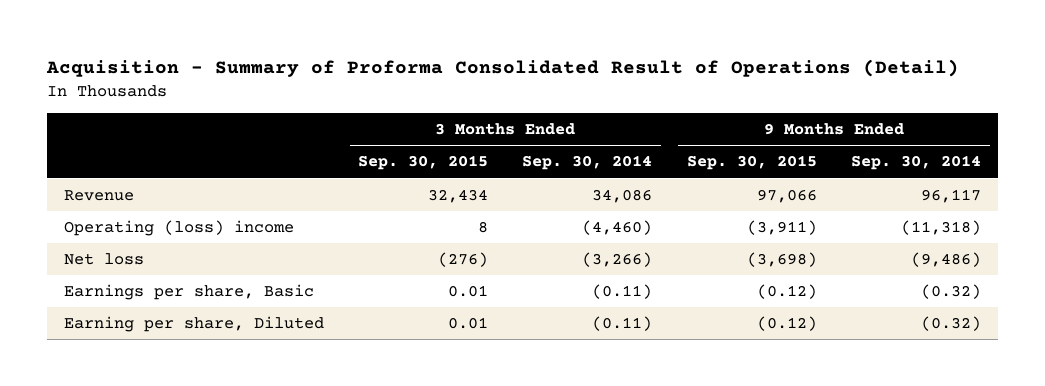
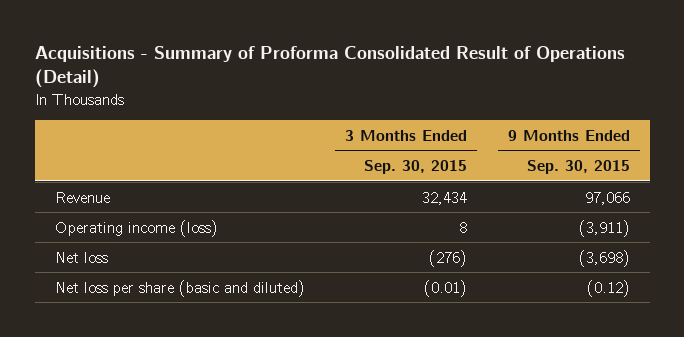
[45,59,959,78] Acquisition - Summary of Proforma Consolidated Result of Operations (Detail) -> [34,46,625,89] Acquisitions - Summary of Proforma Consolidated Result of Operations (Detail)
[522,155,653,171] Sep. 30, 2014 -> none
[851,155,982,171] Sep. 30, 2014 -> none
[63,220,294,237] Operating (loss) income -> [54,219,218,237] Operating income (loss)
[63,284,314,301] Earnings per share, Basic -> none
[63,316,324,333] Earning per share, Diluted -> none
none -> [54,279,305,297] Net loss per share (basic and diluted)

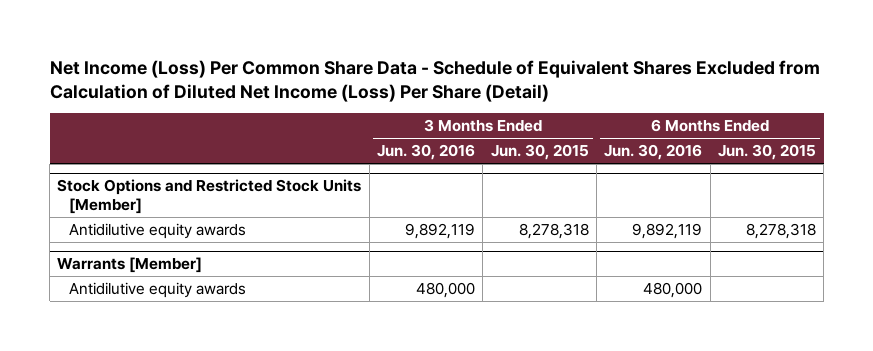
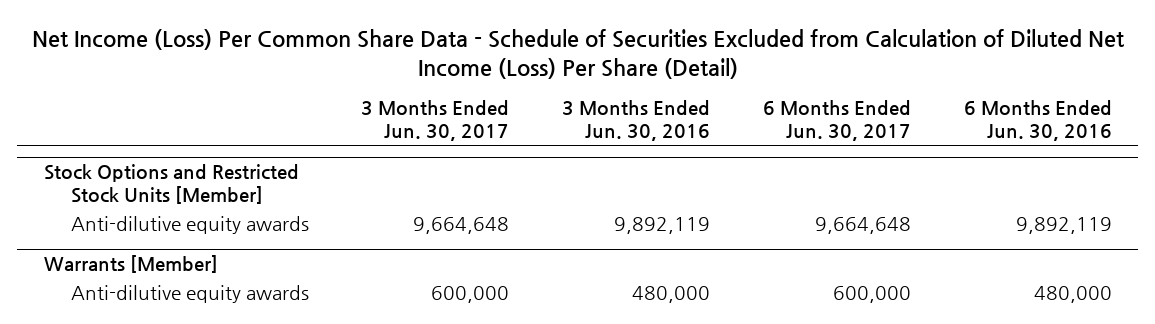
[49,59,820,102] Net Income (Loss) Per Common Share Data - Schedule of Equivalent Shares Excluded from Calculation of Diluted Net Income (Loss) Per Share (Detail) -> [31,29,1124,79] Net Income (Loss) Per Common Share Data - Schedule of Securities Excluded from Calculation of Diluted Net Income (Loss) Per Share (Detail)
[490,144,589,161] Jun. 30, 2015 -> none
[718,144,817,161] Jun. 30, 2015 -> none
none -> [361,100,510,142] 3 Months Ended Jun. 30, 2017
none -> [762,100,911,142] 6 Months Ended Jun. 30, 2017
[68,222,246,239] Antidilutive equity awards -> [70,215,309,234] Anti-dilutive equity awards
[68,281,246,298] Antidilutive equity awards -> [70,284,309,303] Anti-dilutive equity awards

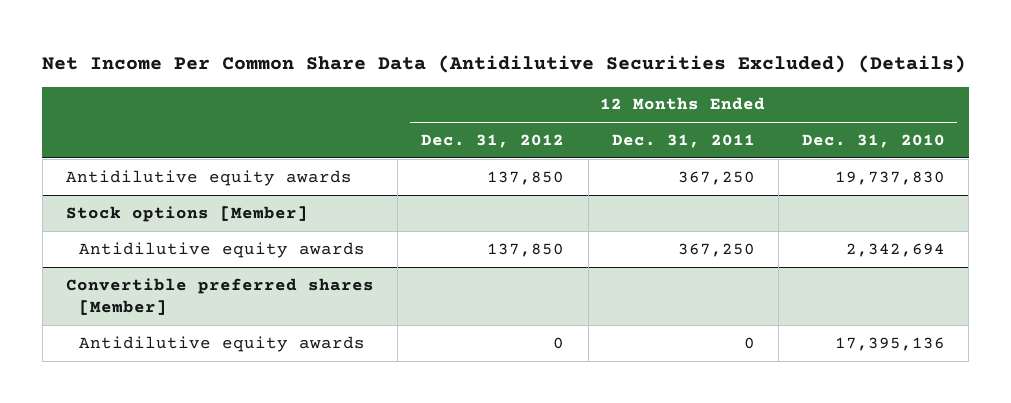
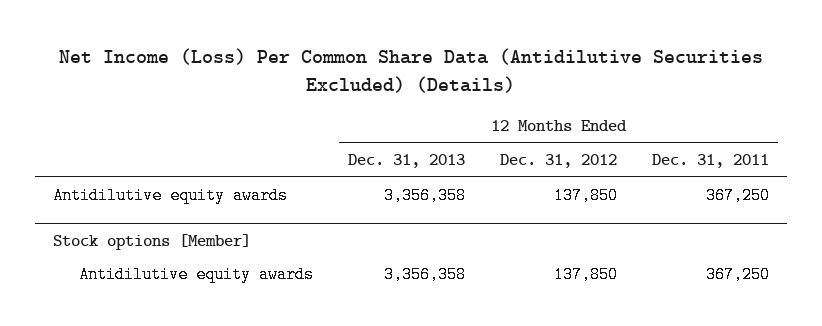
[42,55,967,74] Net Income Per Common Share Data (Antidilutive Securities Excluded) (Details) -> [59,48,764,93] Net Income (Loss) Per Common Share Data (Antidilutive Securities Excluded) (Details)
[802,134,946,149] Dec. 31, 2010 -> none
none -> [348,154,466,169] Dec. 31, 2013
[66,277,375,316] Convertible preferred shares [Member] -> none
[79,335,366,352] Antidilutive equity awards -> none

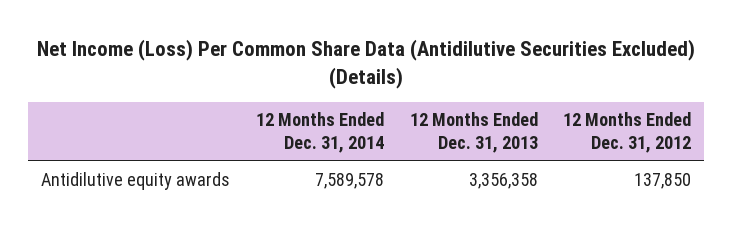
[652,154,770,169] Dec. 31, 2011 -> none
none -> [255,112,384,154] 12 Months Ended Dec. 31, 2014
[52,233,251,250] Stock options [Member] -> none
[79,266,315,284] Antidilutive equity awards -> none

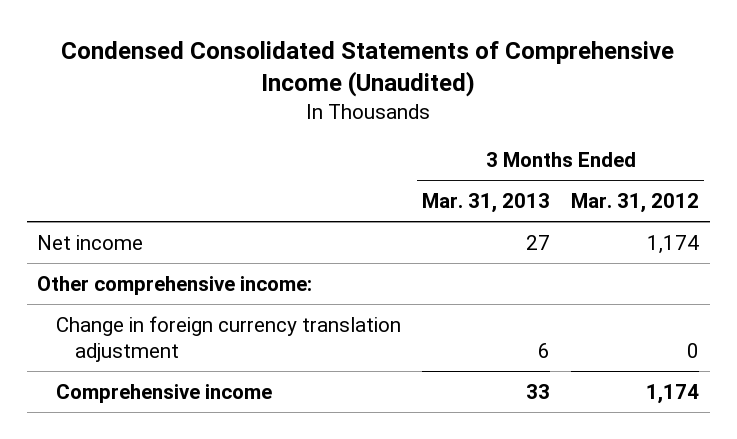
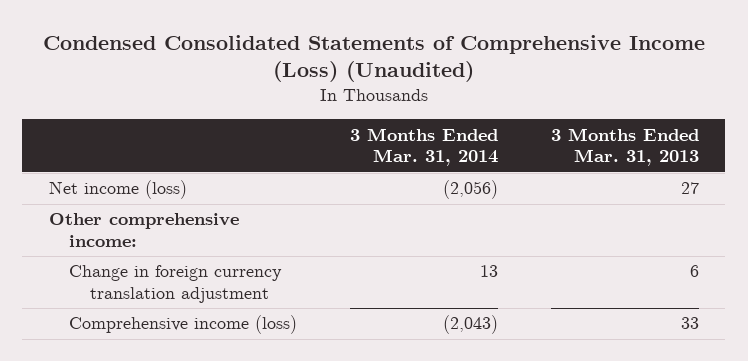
[61,41,675,98] Condensed Consolidated Statements of Comprehensive Income (Unaudited) -> [42,34,705,83] Condensed Consolidated Statements of Comprehensive Income (Loss) (Unaudited)
[571,193,700,214] Mar. 31, 2012 -> none
none -> [350,127,499,167] 3 Months Ended Mar. 31, 2014
[37,234,144,250] Net income -> [48,180,187,200] Net income (loss)
[56,383,273,403] Comprehensive income -> [69,315,298,335] Comprehensive income (loss)

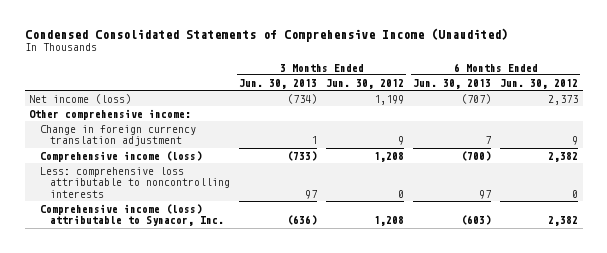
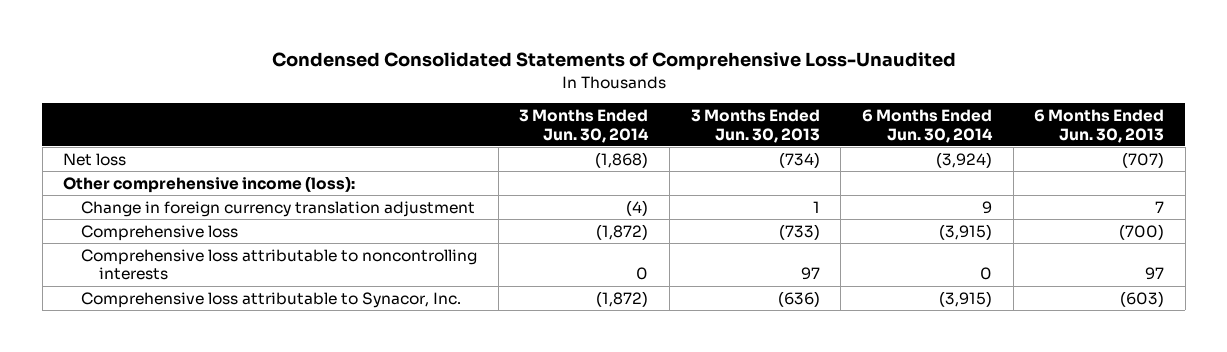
[24,27,508,42] Condensed Consolidated Statements of Comprehensive Income (Unaudited) -> [271,52,956,71] Condensed Consolidated Statements of Comprehensive Loss-Unaudited
[326,78,405,89] Jun. 30, 2012 -> none
[500,78,579,89] Jun. 30, 2012 -> none
none -> [519,109,650,143] 3 Months Ended Jun. 30, 2014
none -> [861,109,993,143] 6 Months Ended Jun. 30, 2014
[29,93,132,104] Net income (loss) -> [63,152,127,166] Net loss
[29,108,192,120] Other comprehensive income: -> [63,175,356,193] Other comprehensive income (loss):
[39,150,202,162] Comprehensive income (loss) -> [81,224,239,241] Comprehensive loss
[39,166,231,198] Less: comprehensive loss attributable to noncontrolling interests -> [81,248,478,281] Comprehensive loss attributable to noncontrolling interests
[39,203,225,227] Comprehensive income (loss) attributable to Synacor, Inc. -> [81,291,462,308] Comprehensive loss attributable to Synacor, Inc.

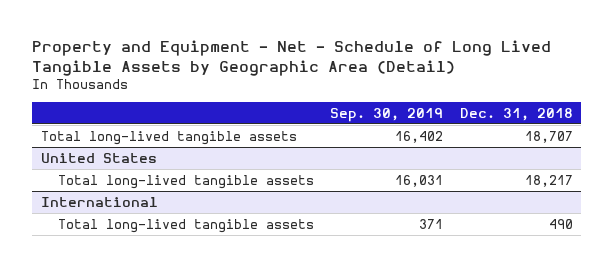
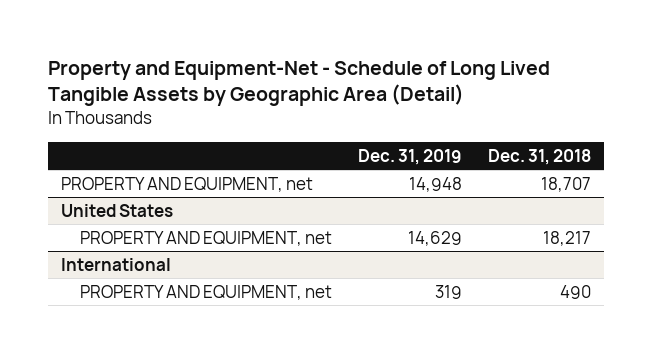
[32,40,552,77] Property and Equipment - Net - Schedule of Long Lived Tangible Assets by Geographic Area (Detail) -> [48,60,551,107] Property and Equipment-Net - Schedule of Long Lived Tangible Assets by Geographic Area (Detail)
[330,107,444,122] Sep. 30, 2019 -> none
none -> [358,148,463,165] Dec. 31, 2019
[40,130,297,145] Total long-lived tangible assets -> [61,176,314,192] PROPERTY AND EQUIPMENT, net
[58,174,315,189] Total long-lived tangible assets -> [80,230,333,246] PROPERTY AND EQUIPMENT, net
[58,218,315,233] Total long-lived tangible assets -> [80,284,333,300] PROPERTY AND EQUIPMENT, net

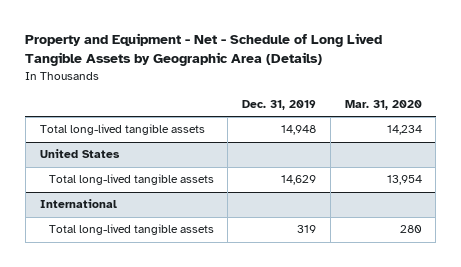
[48,60,551,107] Property and Equipment-Net - Schedule of Long Lived Tangible Assets by Geographic Area (Detail) -> [25,33,383,67] Property and Equipment - Net - Schedule of Long Lived Tangible Assets by Geographic Area (Details)
[488,148,592,165] Dec. 31, 2018 -> none
none -> [344,100,422,111] Mar. 31, 2020
[61,176,314,192] PROPERTY AND EQUIPMENT, net -> [39,124,205,136] Total long-lived tangible assets
[80,230,333,246] PROPERTY AND EQUIPMENT, net -> [48,174,214,186] Total long-lived tangible assets
[80,284,333,300] PROPERTY AND EQUIPMENT, net -> [48,224,214,236] Total long-lived tangible assets

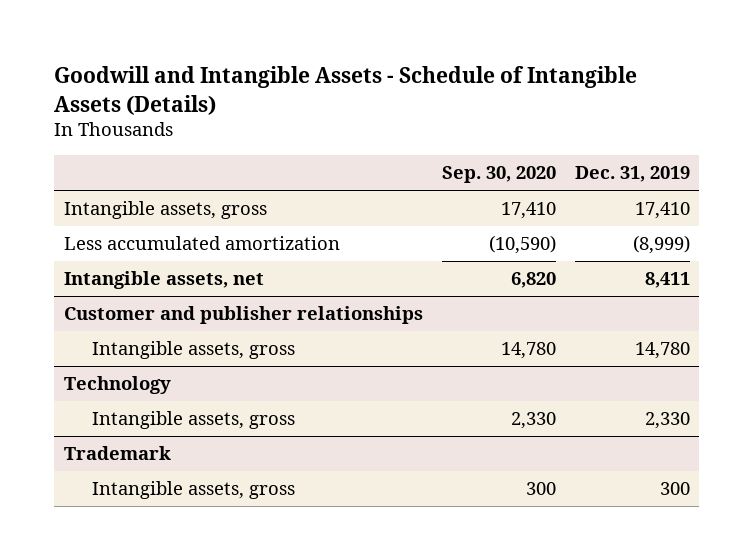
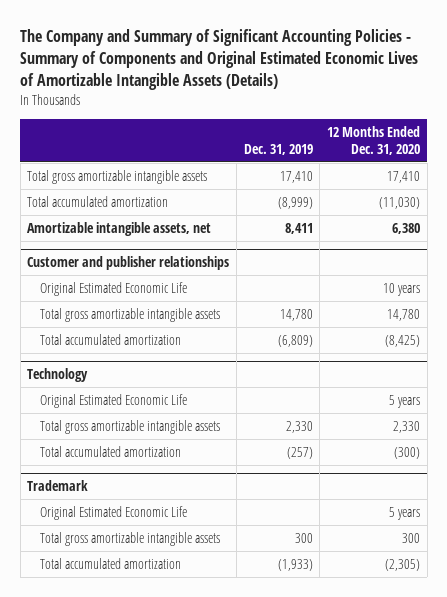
[54,66,638,115] Goodwill and Intangible Assets - Schedule of Intangible Assets (Details) -> [20,29,419,90] The Company and Summary of Significant Accounting Policies - Summary of Components and Original Estimated Economic Lives of Amortizable Intangible Assets (Details)
[441,166,556,184] Sep. 30, 2020 -> none
none -> [326,125,420,155] 12 Months Ended Dec. 31, 2020
[63,201,267,220] Intangible assets, gross -> [27,170,208,185] Total gross amortizable intangible assets
[63,236,340,251] Less accumulated amortization -> [27,196,169,208] Total accumulated amortization
[63,271,264,290] Intangible assets, net -> [27,222,212,237] Amortizable intangible assets, net
none -> [40,282,188,297] Original Estimated Economic Life
[91,341,295,360] Intangible assets, gross -> [40,308,221,323] Total gross amortizable intangible assets
none -> [40,334,182,346] Total accumulated amortization
none -> [40,394,188,409] Original Estimated Economic Life
[91,411,295,430] Intangible assets, gross -> [40,420,221,435] Total gross amortizable intangible assets
none -> [40,446,182,458] Total accumulated amortization
none -> [40,506,188,521] Original Estimated Economic Life
[91,481,295,500] Intangible assets, gross -> [40,532,221,547] Total gross amortizable intangible assets
none -> [40,558,182,570] Total accumulated amortization

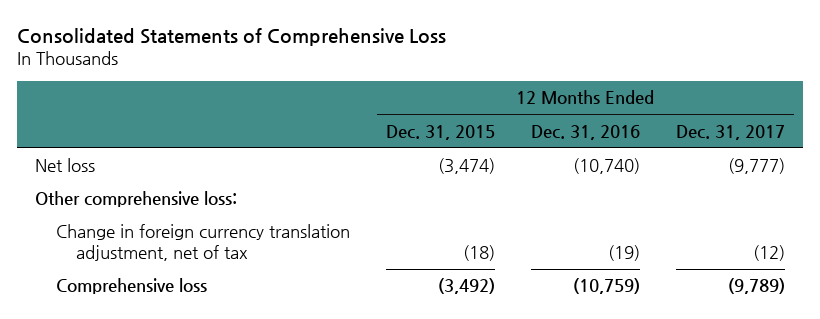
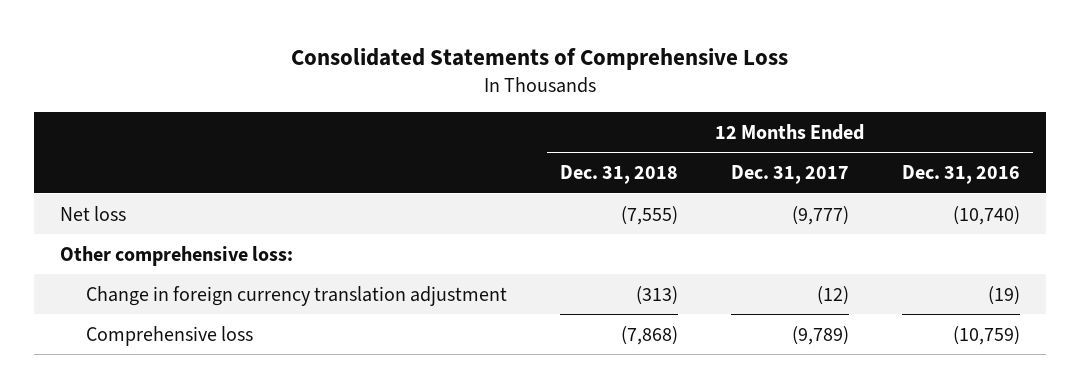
[385,124,495,140] Dec. 31, 2015 -> none
none -> [559,165,678,185] Dec. 31, 2018
[55,224,350,262] Change in foreign currency translation adjustment, net of tax -> [85,285,507,306] Change in foreign currency translation adjustment

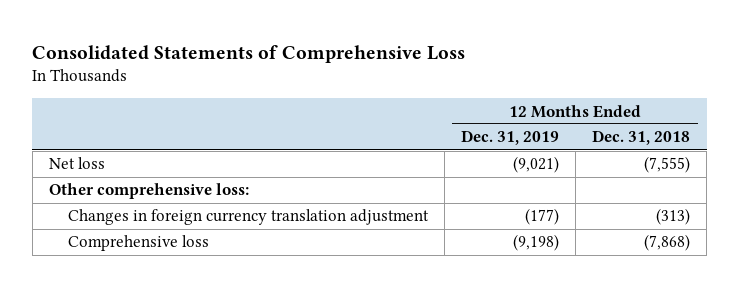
[730,165,849,185] Dec. 31, 2017 -> none
[901,165,1020,185] Dec. 31, 2016 -> none
none -> [460,130,559,146] Dec. 31, 2019
[85,285,507,306] Change in foreign currency translation adjustment -> [67,209,429,226] Changes in foreign currency translation adjustment

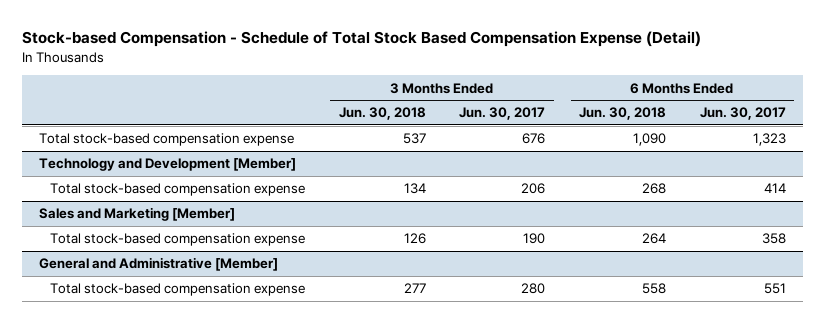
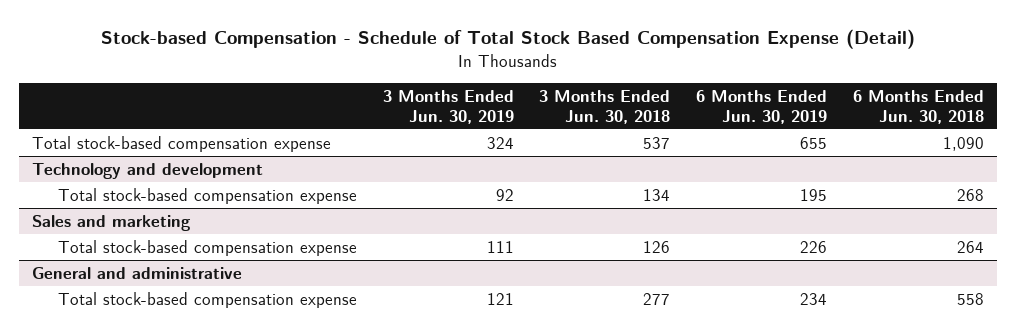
[459,107,546,121] Jun. 30, 2017 -> none
[699,107,786,121] Jun. 30, 2017 -> none
none -> [382,89,514,124] 3 Months Ended Jun. 30, 2019
none -> [696,89,828,124] 6 Months Ended Jun. 30, 2019
[38,158,296,172] Technology and Development [Member] -> [31,162,263,179] Technology and development
[38,207,235,222] Sales and Marketing [Member] -> [31,214,191,231] Sales and marketing
[38,257,278,272] General and Administrative [Member] -> [31,266,242,279] General and administrative

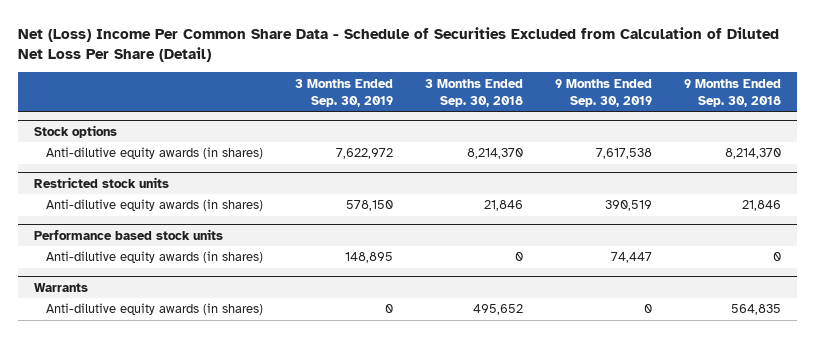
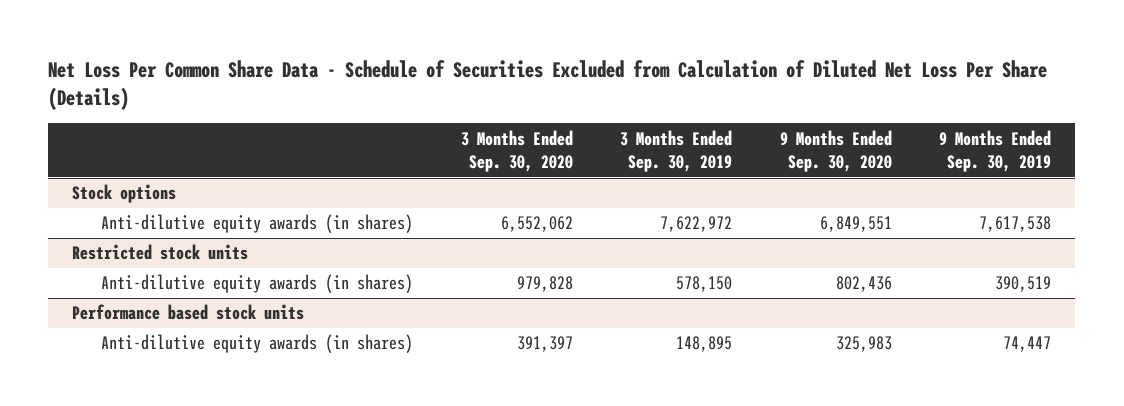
[18,26,780,63] Net (Loss) Income Per Common Share Data - Schedule of Securities Excluded from Calculation of Diluted Net Loss Per Share (Detail) -> [48,59,1048,110] Net Loss Per Common Share Data - Schedule of Securities Excluded from Calculation of Diluted Net Loss Per Share (Details)
[424,78,523,107] 3 Months Ended Sep. 30, 2018 -> none
[683,78,781,107] 9 Months Ended Sep. 30, 2018 -> none
none -> [460,129,573,173] 3 Months Ended Sep. 30, 2020
none -> [779,129,892,173] 9 Months Ended Sep. 30, 2020
[34,282,89,292] Warrants -> none
[46,303,264,316] Anti-dilutive equity awards (in shares) -> none

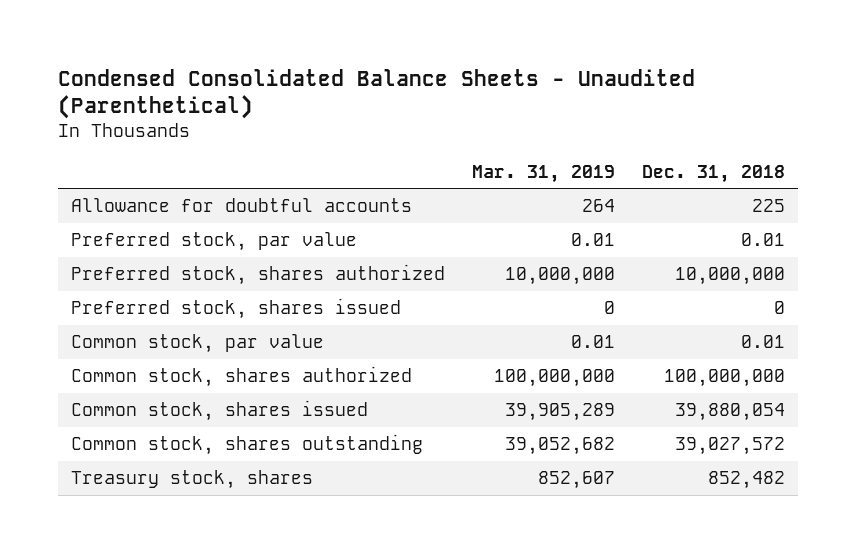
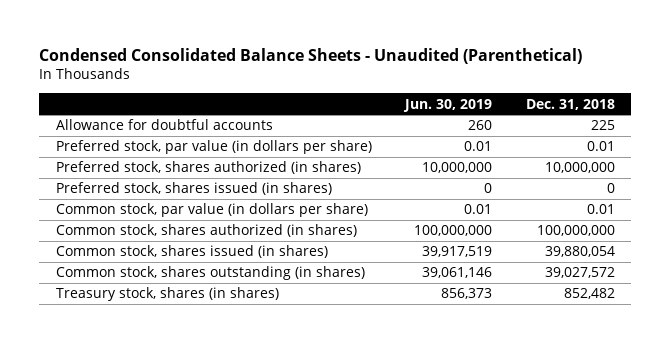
[472,164,616,183] Mar. 31, 2019 -> none
none -> [403,98,493,112] Jun. 30, 2019
[71,232,358,252] Preferred stock, par value -> [56,140,373,155] Preferred stock, par value (in dollars per share)
[71,264,446,286] Preferred stock, shares authorized -> [56,161,362,175] Preferred stock, shares authorized (in shares)
[71,298,402,320] Preferred stock, shares issued -> [56,182,333,196] Preferred stock, shares issued (in shares)
[71,334,325,354] Common stock, par value -> [56,203,369,218] Common stock, par value (in dollars per share)
[71,366,413,388] Common stock, shares authorized -> [56,224,358,238] Common stock, shares authorized (in shares)
[71,400,369,422] Common stock, shares issued -> [56,245,329,259] Common stock, shares issued (in shares)
[71,434,424,456] Common stock, shares outstanding -> [56,266,366,281] Common stock, shares outstanding (in shares)
[71,470,314,490] Treasury stock, shares -> [56,287,280,302] Treasury stock, shares (in shares)

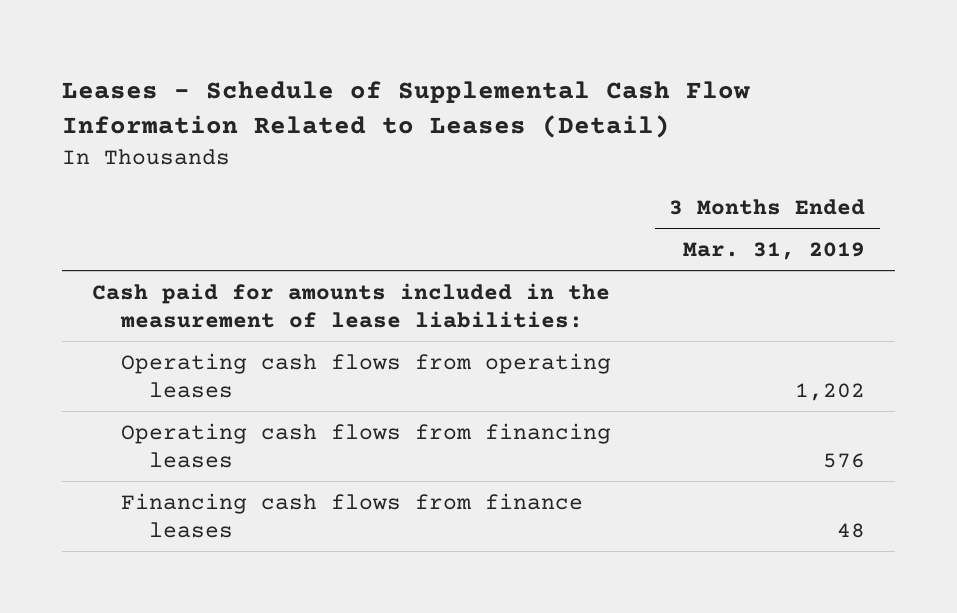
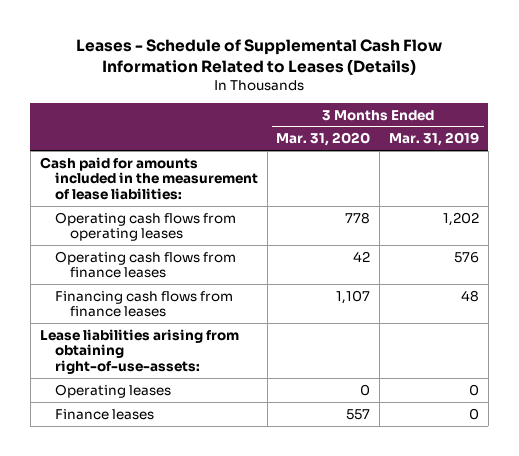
[62,80,751,139] Leases - Schedule of Supplemental Cash Flow Information Related to Leases (Detail) -> [76,38,443,75] Leases - Schedule of Supplemental Cash Flow Information Related to Leases (Details)
none -> [276,132,371,147] Mar. 31, 2020
[120,422,611,468] Operating cash flows from financing leases -> [54,250,236,279] Operating cash flows from finance leases
none -> [39,328,239,374] Lease liabilities arising from obtaining right-of-use-assets:
none -> [54,383,171,398] Operating leases
none -> [54,408,154,420] Finance leases

